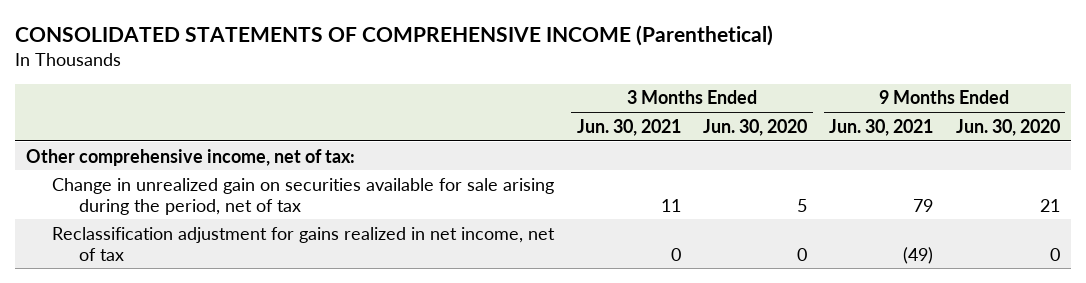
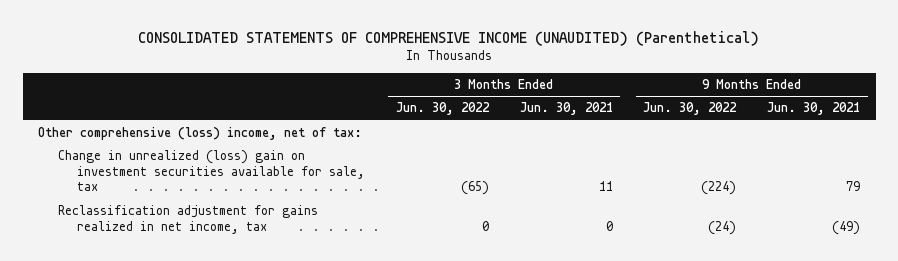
[14,25,773,47] CONSOLIDATED STATEMENTS OF COMPREHENSIVE INCOME (Parenthetical) -> [138,30,760,46] CONSOLIDATED STATEMENTS OF COMPREHENSIVE INCOME (UNAUDITED) (Parenthetical)
[703,118,808,136] Jun. 30, 2020 -> none
[955,118,1060,136] Jun. 30, 2020 -> none
none -> [395,102,490,116] Jun. 30, 2022
none -> [643,102,738,116] Jun. 30, 2022
[25,148,355,166] Other comprehensive income, net of tax: -> [38,127,363,141] Other comprehensive (loss) income, net of tax:
[52,177,555,215] Change in unrealized gain on securities available for sale arising during the period, net of tax -> [57,150,366,192] Change in unrealized (loss) gain on investment securities available for sale, tax
[52,226,556,261] Reclassification adjustment for gains realized in net income, net of tax -> [57,205,318,234] Reclassification adjustment for gains realized in net income, tax

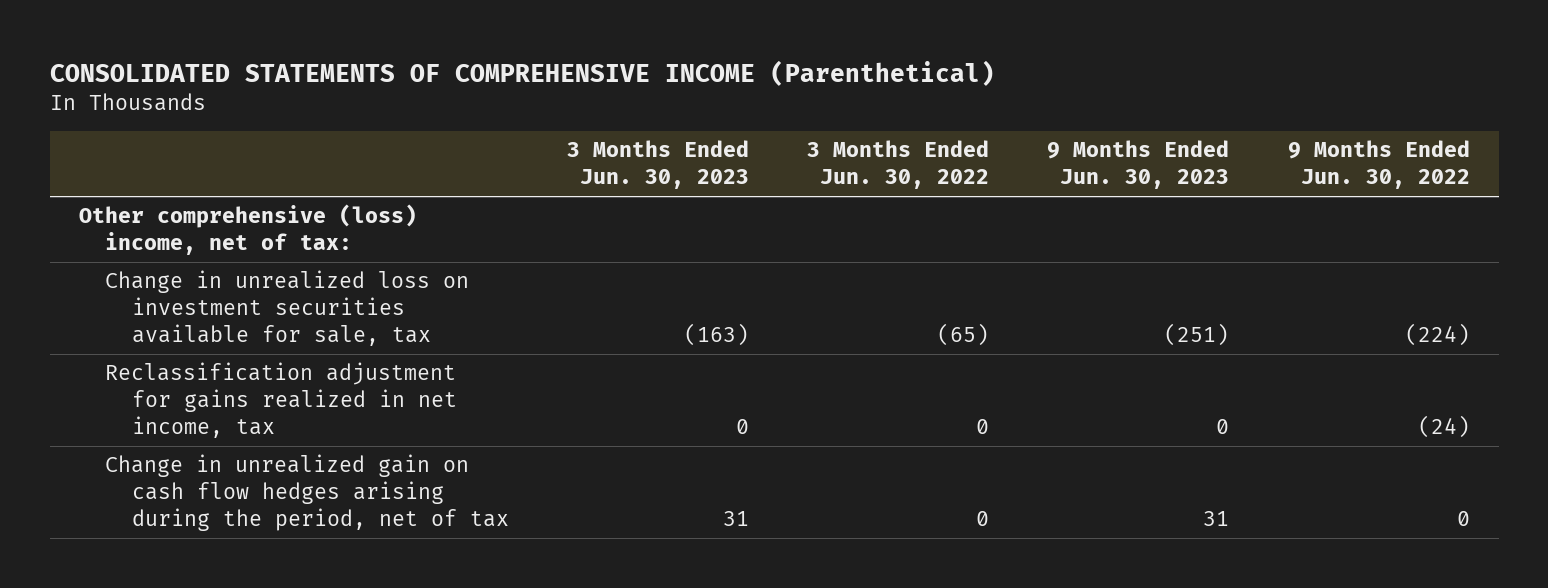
[138,30,760,46] CONSOLIDATED STATEMENTS OF COMPREHENSIVE INCOME (UNAUDITED) (Parenthetical) -> [49,59,995,86] CONSOLIDATED STATEMENTS OF COMPREHENSIVE INCOME (Parenthetical)
[519,102,613,116] Jun. 30, 2021 -> none
[767,102,861,116] Jun. 30, 2021 -> none
none -> [566,140,749,190] 3 Months Ended Jun. 30, 2023
none -> [1047,140,1230,190] 9 Months Ended Jun. 30, 2023
[57,150,366,192] Change in unrealized (loss) gain on investment securities available for sale, tax -> [105,270,470,347] Change in unrealized loss on investment securities available for sale, tax
none -> [105,454,509,532] Change in unrealized gain on cash flow hedges arising during the period, net of tax

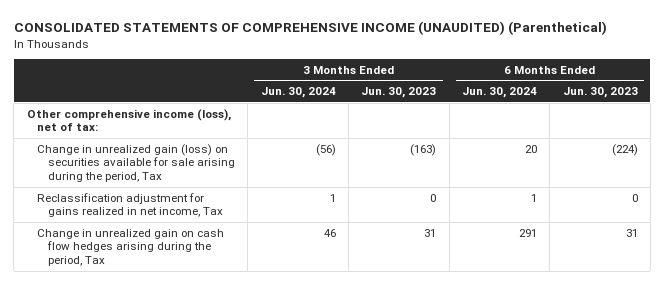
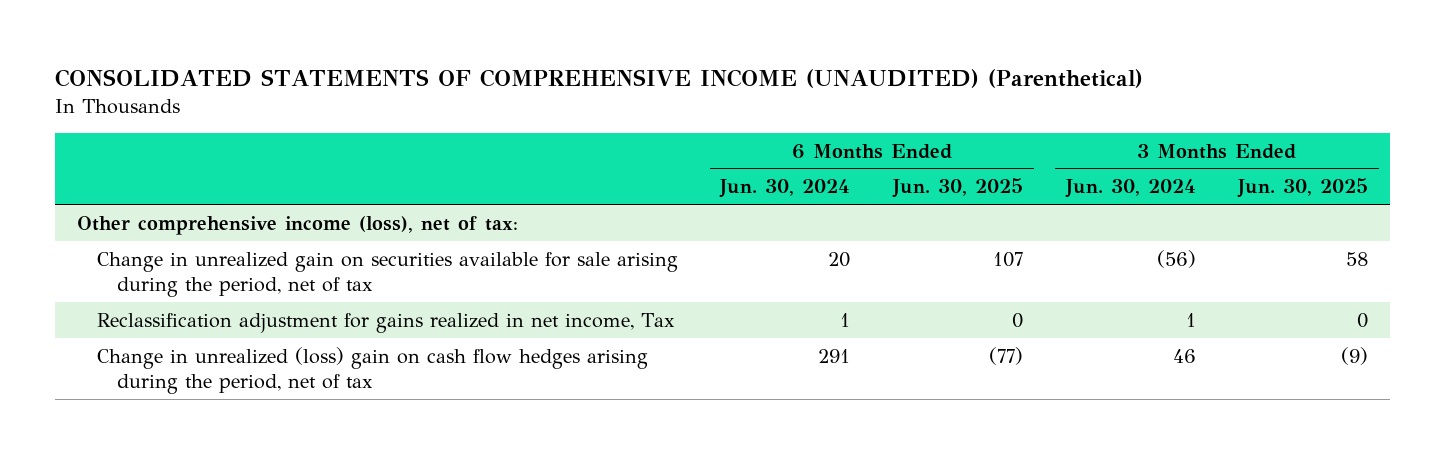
[361,87,437,99] Jun. 30, 2023 -> none
[562,87,638,99] Jun. 30, 2023 -> none
none -> [891,178,1023,199] Jun. 30, 2025
none -> [1237,178,1369,199] Jun. 30, 2025
[37,143,236,183] Change in unrealized gain (loss) on securities available for sale arising during the period, Tax -> [96,251,678,298] Change in unrealized gain on securities available for sale arising during the period, net of tax
[37,228,225,267] Change in unrealized gain on cash flow hedges arising during the period, Tax -> [96,346,648,395] Change in unrealized (loss) gain on cash flow hedges arising during the period, net of tax

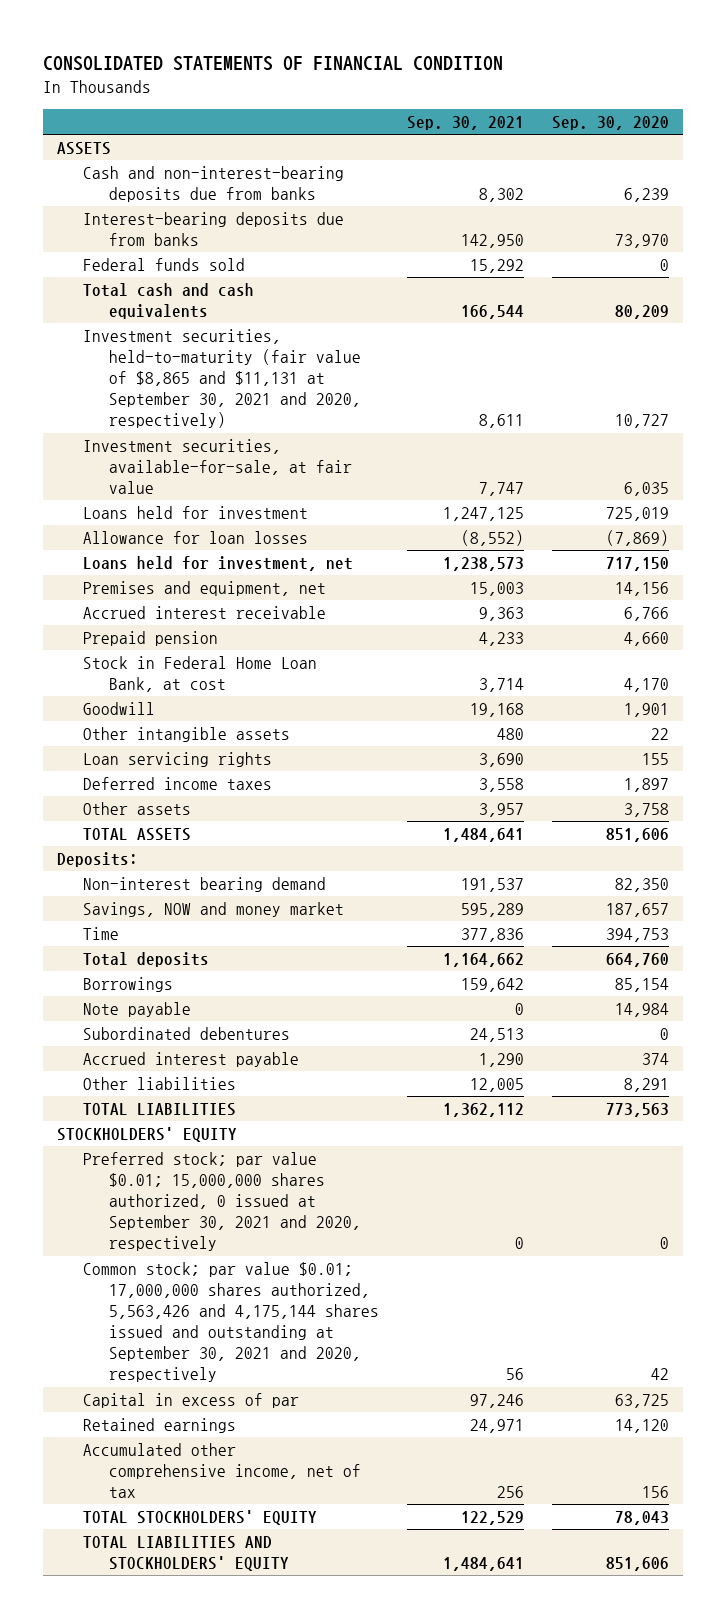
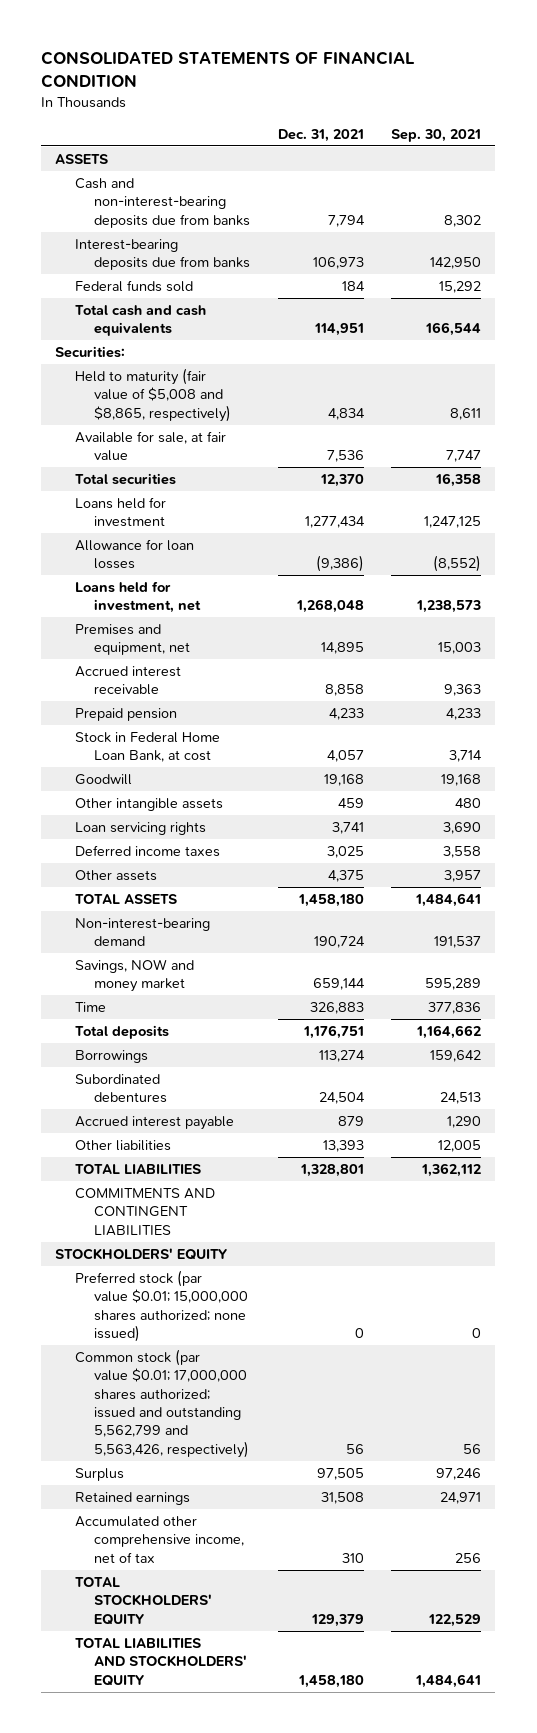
[552,116,670,131] Sep. 30, 2020 -> none
none -> [277,128,364,142] Dec. 31, 2021
none -> [55,346,126,359] Securities:
[83,329,362,429] Investment securities, held-to-maturity (fair value of $8,865 and $11,131 at September 30, 2021 and 2020, respectively) -> [74,368,231,422] Held to maturity (fair value of $5,008 and $8,865, respectively)
[83,439,353,495] Investment securities, available-for-sale, at fair value -> [74,431,226,462] Available for sale, at fair value
none -> [74,473,176,486] Total securities
[56,852,138,868] Deposits: -> none
[83,877,327,893] Non-interest bearing demand -> [74,918,210,947] Non-interest-bearing demand
[83,1002,192,1018] Note payable -> none
none -> [74,1188,215,1236] COMMITMENTS AND CONTINGENT LIABILITIES
[83,1152,362,1252] Preferred stock; par value $0.01; 15,000,000 shares authorized, 0 issued at September 30, 2021 and 2020, respectively -> [74,1270,248,1343] Preferred stock (par value $0.01; 15,000,000 shares authorized; none issued)
[83,1262,380,1383] Common stock; par value $0.01; 17,000,000 shares authorized, 5,563,426 and 4,175,144 shares issued and outstanding at September 30, 2021 and 2020, respectively -> [74,1349,249,1458] Common stock (par value $0.01; 17,000,000 shares authorized; issued and outstanding 5,562,799 and 5,563,426, respectively)
[83,1393,300,1409] Capital in excess of par -> [74,1468,124,1482] Surplus

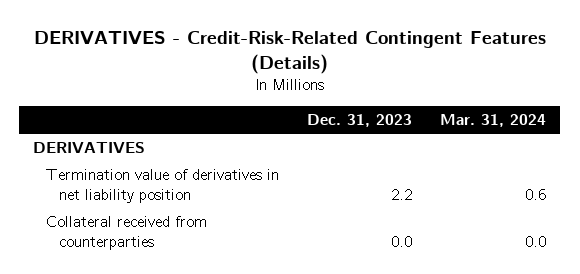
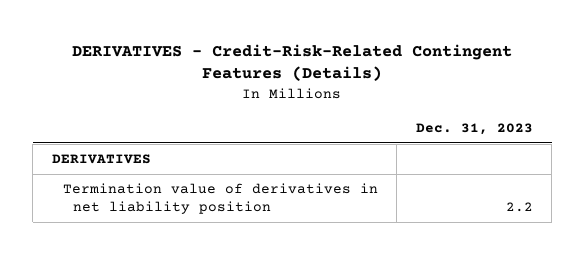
[440,114,547,128] Mar. 31, 2024 -> none
[46,216,208,250] Collateral received from counterparties -> none

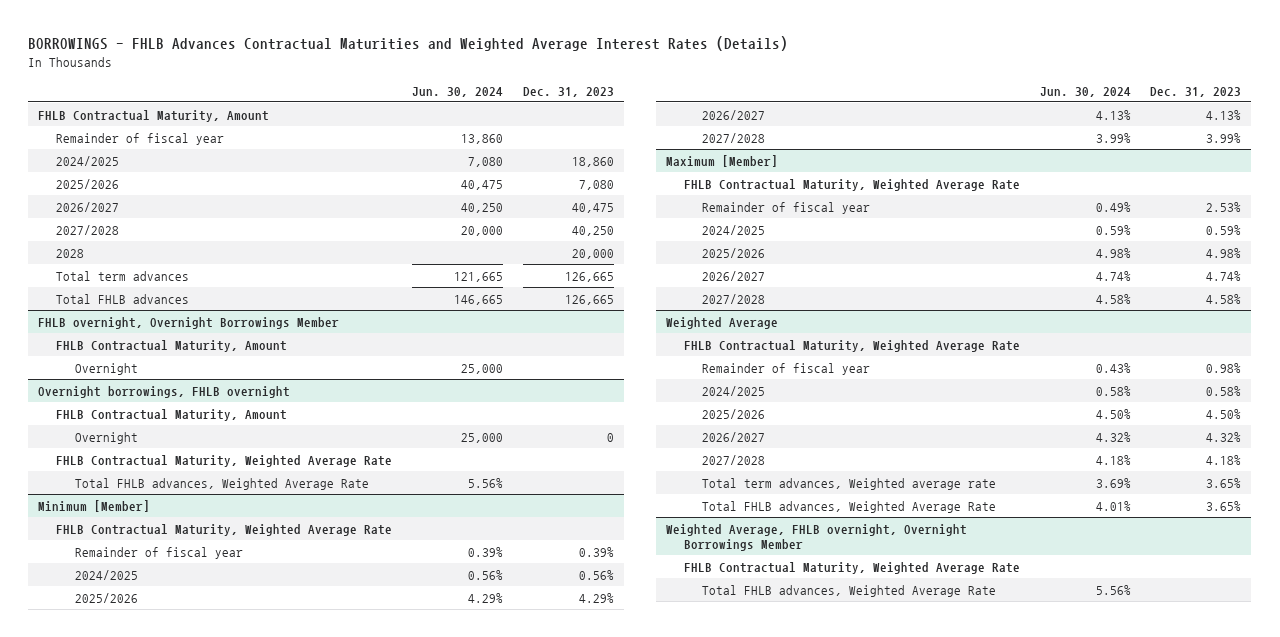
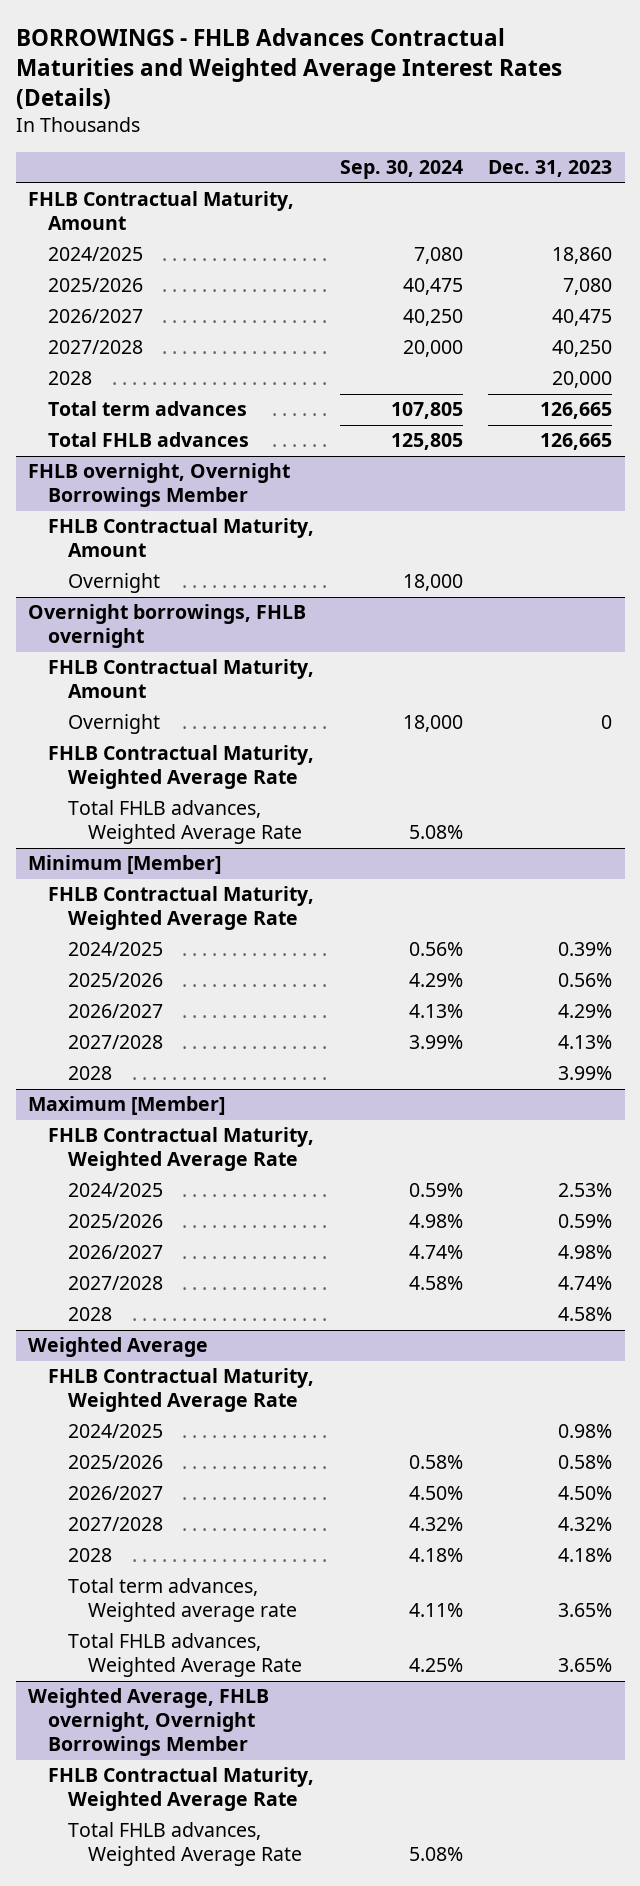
[412,86,504,97] Jun. 30, 2024 -> none
none -> [339,160,463,180] Sep. 30, 2024
[56,132,225,145] Remainder of fiscal year -> none
[74,546,243,559] Remainder of fiscal year -> [68,942,164,957] 2024/2025
[74,569,138,580] 2024/2025 -> [68,973,164,988] 2025/2026
[74,592,138,603] 2025/2026 -> [68,1004,164,1019] 2026/2027
[702,109,766,120] 2026/2027 -> [68,1035,164,1050] 2027/2028
[702,132,766,143] 2027/2028 -> [68,1066,113,1081] 2028
[702,201,871,214] Remainder of fiscal year -> [68,1183,164,1198] 2024/2025
[702,224,766,235] 2024/2025 -> [68,1214,164,1229] 2025/2026
[702,247,766,258] 2025/2026 -> [68,1245,164,1260] 2026/2027
[702,270,766,281] 2026/2027 -> [68,1276,164,1291] 2027/2028
[702,293,766,304] 2027/2028 -> [68,1307,113,1322] 2028
[702,362,871,375] Remainder of fiscal year -> [68,1424,164,1439] 2024/2025
[702,385,766,396] 2024/2025 -> [68,1455,164,1470] 2025/2026
[702,408,766,419] 2025/2026 -> [68,1486,164,1501] 2026/2027
[702,431,766,442] 2026/2027 -> [68,1517,164,1532] 2027/2028
[702,454,766,465] 2027/2028 -> [68,1548,113,1563] 2028

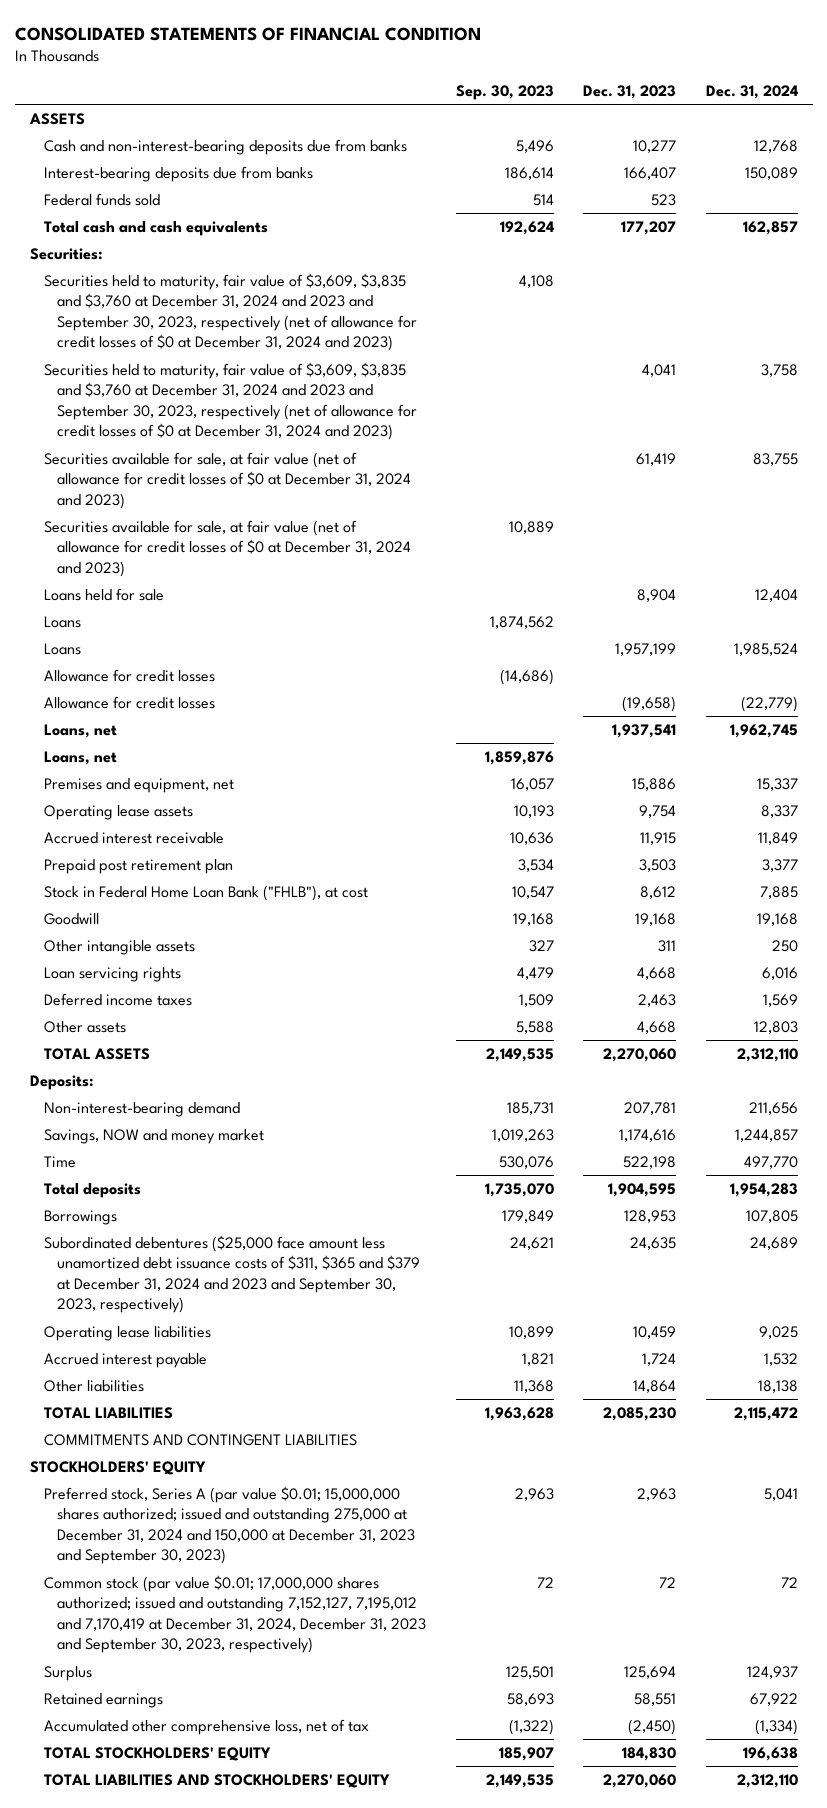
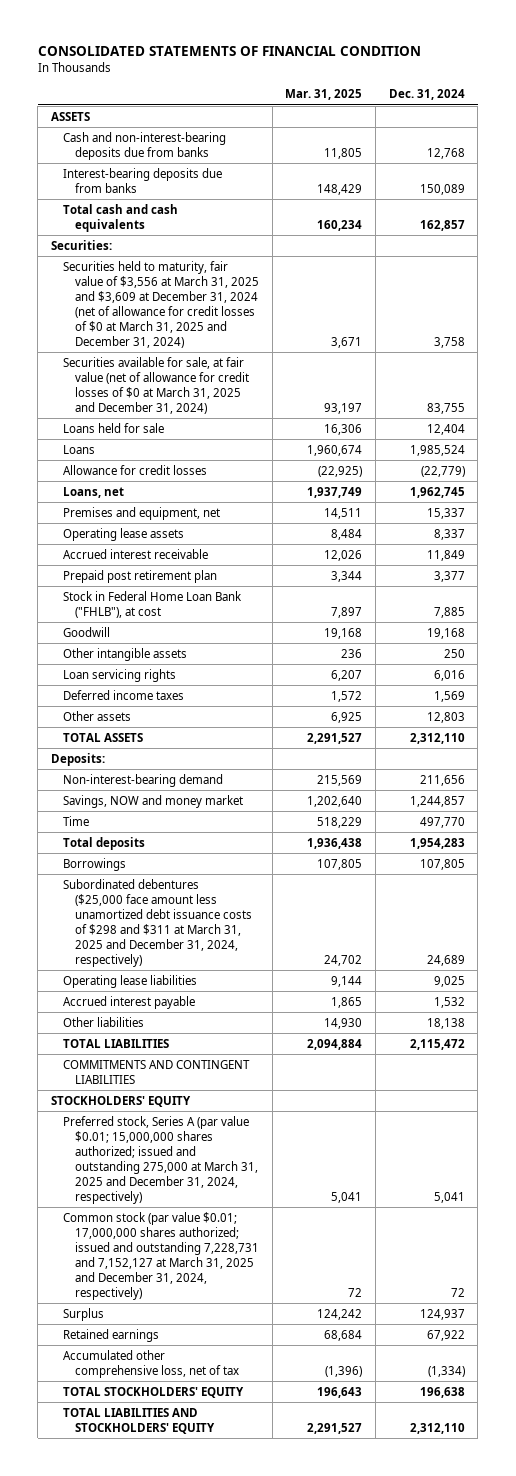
[455,84,554,100] Sep. 30, 2023 -> none
[583,84,677,99] Dec. 31, 2023 -> none
none -> [285,88,363,100] Mar. 31, 2025
[43,192,160,206] Federal funds sold -> none
[43,272,418,352] Securities held to maturity, fair value of $3,609, $3,835 and $3,760 at December 31, 2024 and 2023 and September 30, 2023, respectively (net of allowance for credit losses of $0 at December 31, 2024 and 2023) -> none
[43,519,412,577] Securities available for sale, at fair value (net of allowance for credit losses of $0 at December 31, 2024 and 2023) -> none
[43,361,418,441] Securities held to maturity, fair value of $3,609, $3,835 and $3,760 at December 31, 2024 and 2023 and September 30, 2023, respectively (net of allowance for credit losses of $0 at December 31, 2024 and 2023) -> [63,260,260,348] Securities held to maturity, fair value of $3,556 at March 31, 2025 and $3,609 at December 31, 2024 (net of allowance for credit losses of $0 at March 31, 2025 and December 31, 2024)
[43,451,412,509] Securities available for sale, at fair value (net of allowance for credit losses of $0 at December 31, 2024 and 2023) -> [63,356,250,414] Securities available for sale, at fair value (net of allowance for credit losses of $0 at March 31, 2025 and December 31, 2024)
[43,615,81,628] Loans -> none
[43,668,215,682] Allowance for credit losses -> none
[43,750,117,765] Loans, net -> none
[43,1234,421,1314] Subordinated debentures ($25,000 face amount less unamortized debt issuance costs of $311, $365 and $379 at December 31, 2024 and 2023 and September 30, 2023, respectively) -> [63,878,253,967] Subordinated debentures ($25,000 face amount less unamortized debt issuance costs of $298 and $311 at March 31, 2025 and December 31, 2024, respectively)
[43,1485,416,1565] Preferred stock, Series A (par value $0.01; 15,000,000 shares authorized; issued and outstanding 275,000 at December 31, 2024 and 150,000 at December 31, 2023 and September 30, 2023) -> [63,1115,259,1204] Preferred stock, Series A (par value $0.01; 15,000,000 shares authorized; issued and outstanding 275,000 at March 31, 2025 and December 31, 2024, respectively)
[43,1574,427,1654] Common stock (par value $0.01; 17,000,000 shares authorized; issued and outstanding 7,152,127, 7,195,012 and 7,170,419 at December 31, 2024, December 31, 2023 and September 30, 2023, respectively) -> [63,1211,260,1300] Common stock (par value $0.01; 17,000,000 shares authorized; issued and outstanding 7,228,731 and 7,152,127 at March 31, 2025 and December 31, 2024, respectively)

